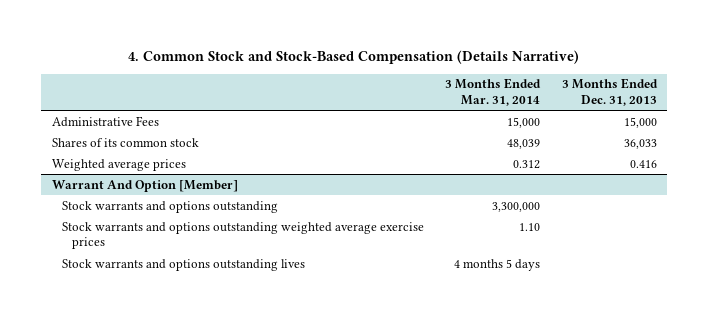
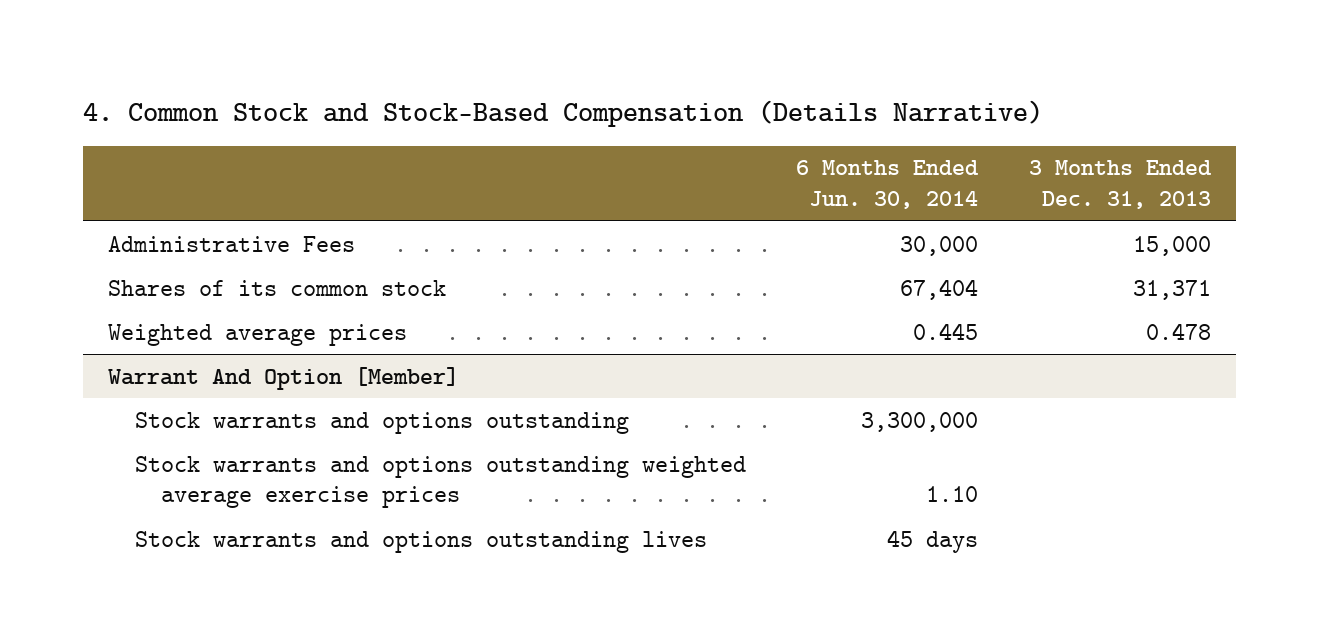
[445,78,542,106] 3 Months Ended Mar. 31, 2014 -> none
none -> [796,160,980,209] 6 Months Ended Jun. 30, 2014
[623,138,657,149] 36,033 -> [1132,279,1211,300] 31,371
[629,159,657,168] 0.416 -> [1145,322,1211,340] 0.478

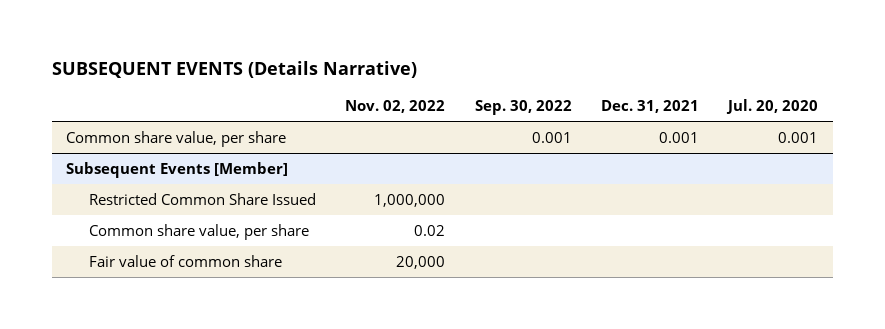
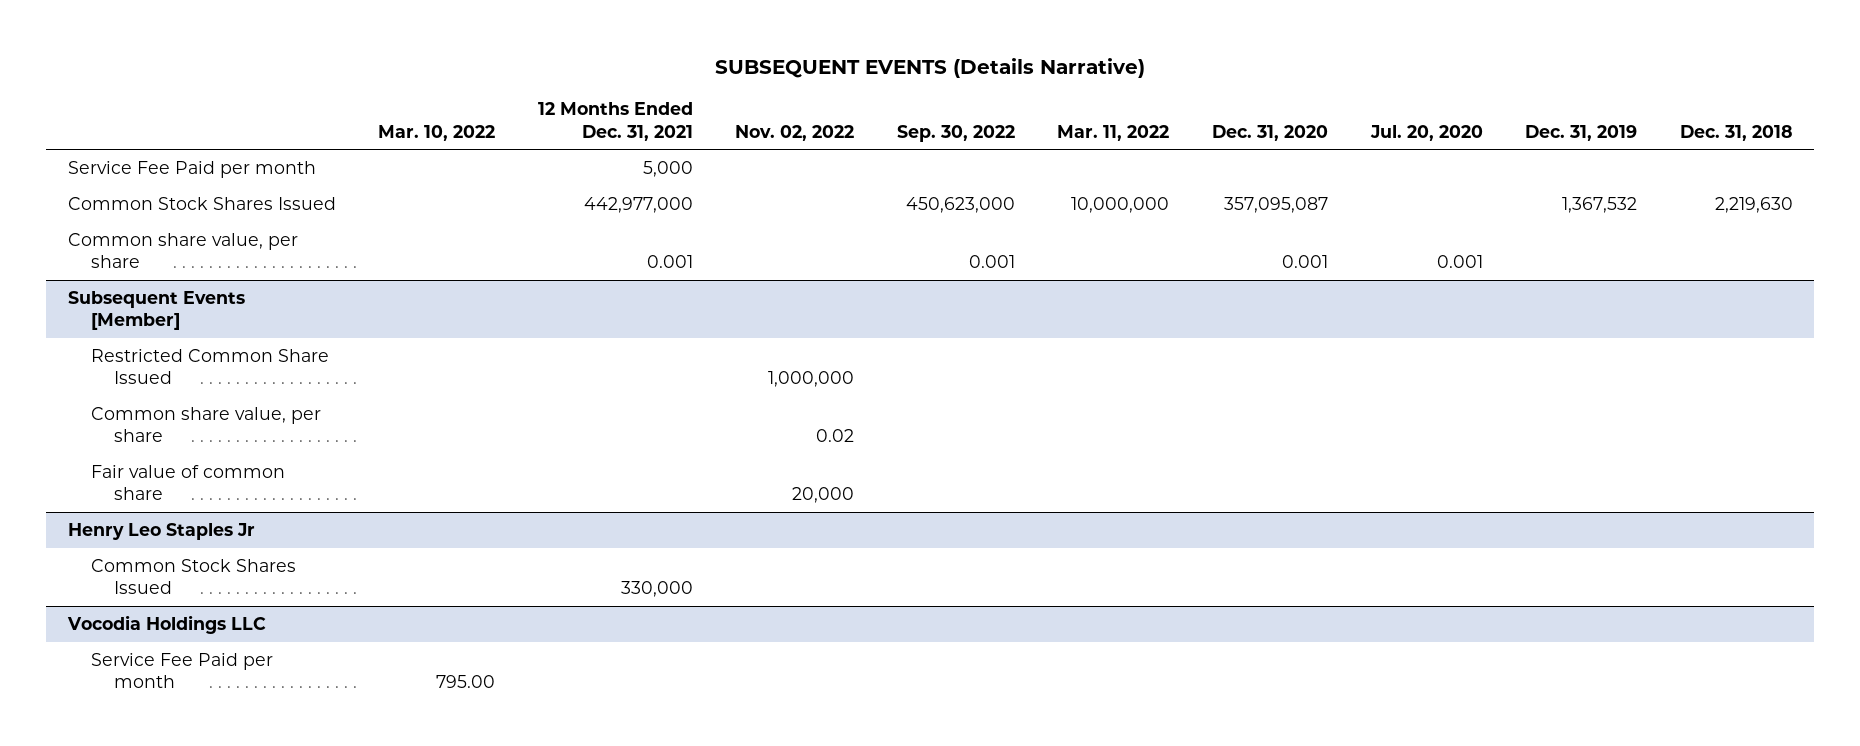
[601,100,700,114] Dec. 31, 2021 -> none
none -> [378,124,496,141] Mar. 10, 2022
none -> [537,102,693,141] 12 Months Ended Dec. 31, 2021
none -> [1057,124,1170,141] Mar. 11, 2022
none -> [1211,124,1328,141] Dec. 31, 2020
none -> [1525,124,1638,141] Dec. 31, 2019
none -> [1679,124,1793,141] Dec. 31, 2018
none -> [67,160,316,178] Service Fee Paid per month
none -> [67,196,336,210] Common Stock Shares Issued
none -> [67,522,255,540] Henry Leo Staples Jr
none -> [90,558,296,595] Common Stock Shares Issued
none -> [66,614,266,634] Vocodia Holdings LLC
none -> [90,652,273,689] Service Fee Paid per month

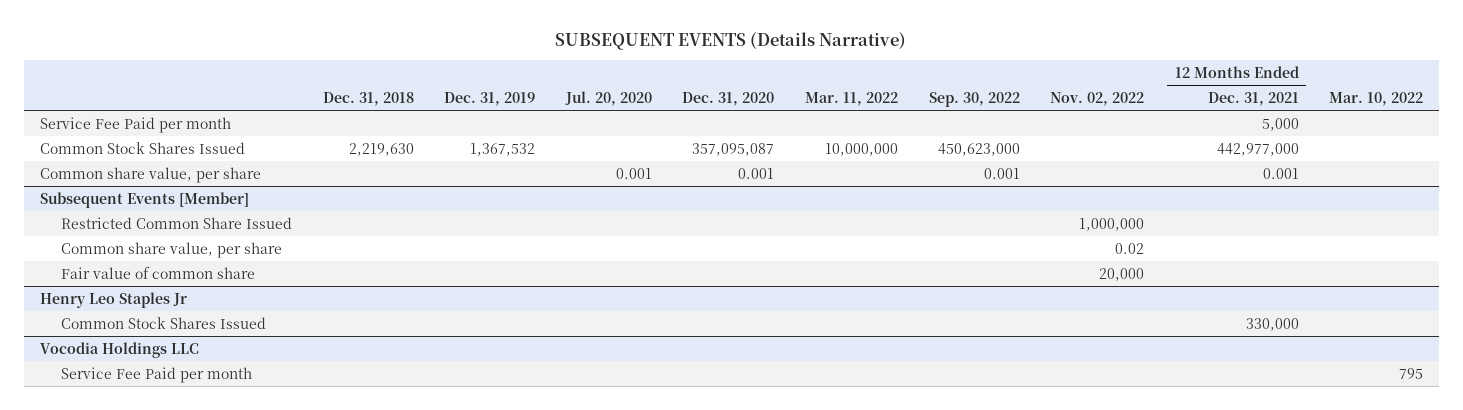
[436,675,496,689] 795.00 -> [1399,367,1424,379] 795

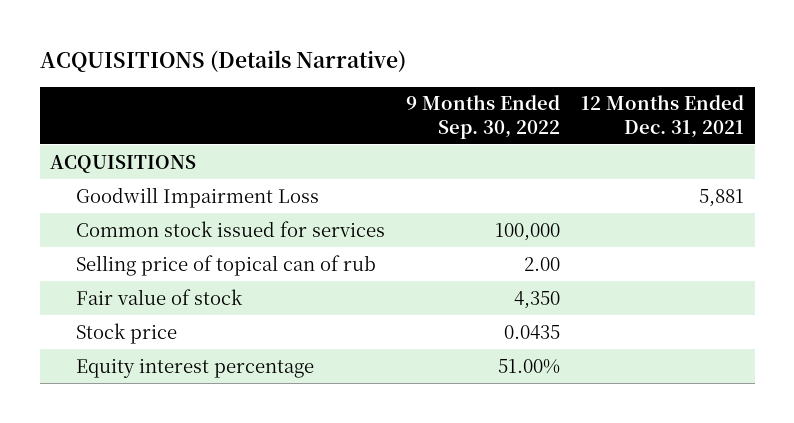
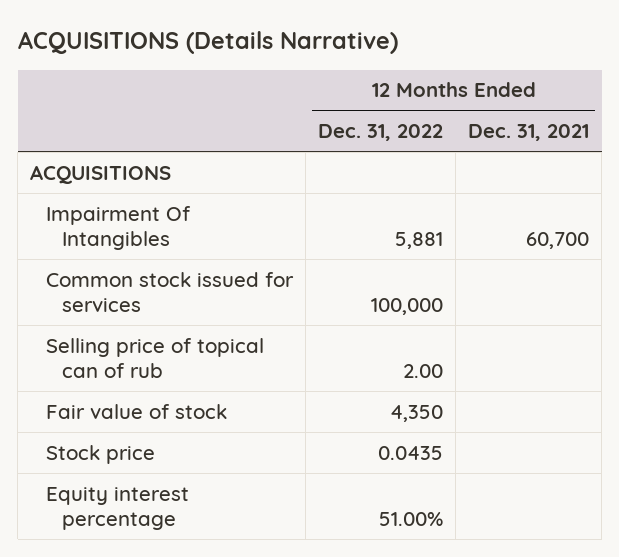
[405,95,560,139] 9 Months Ended Sep. 30, 2022 -> none
none -> [318,123,444,141] Dec. 31, 2022
[75,186,319,208] Goodwill Impairment Loss -> none
none -> [46,205,192,250] Impairment Of Intangibles

